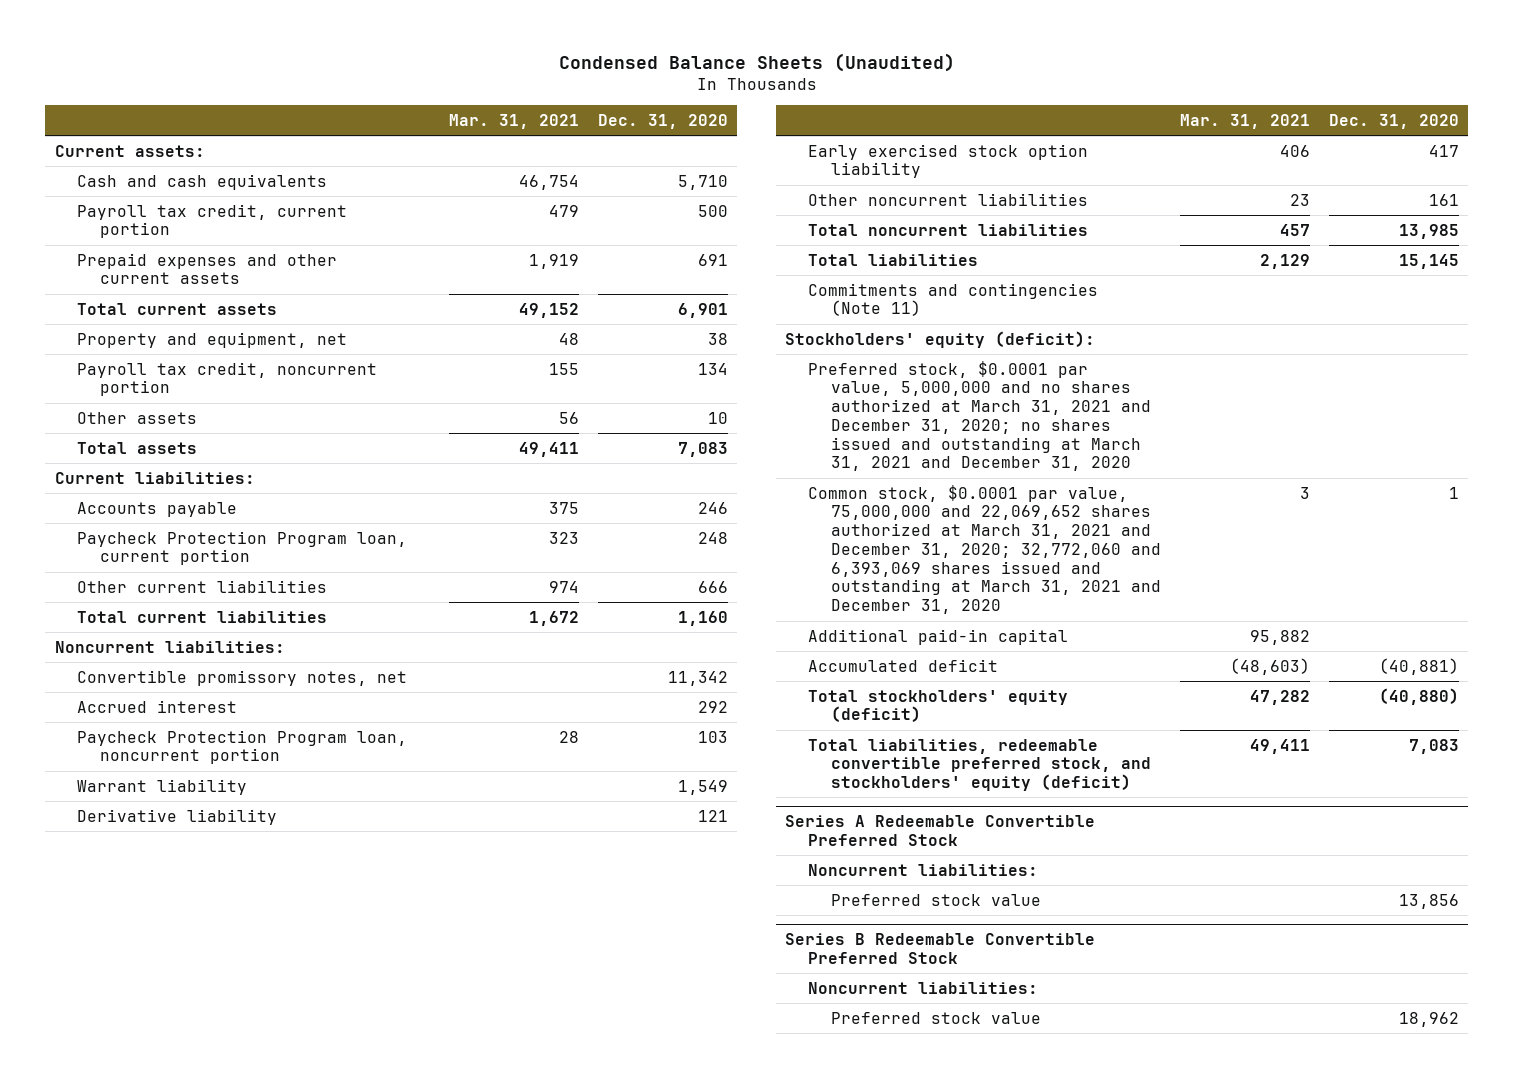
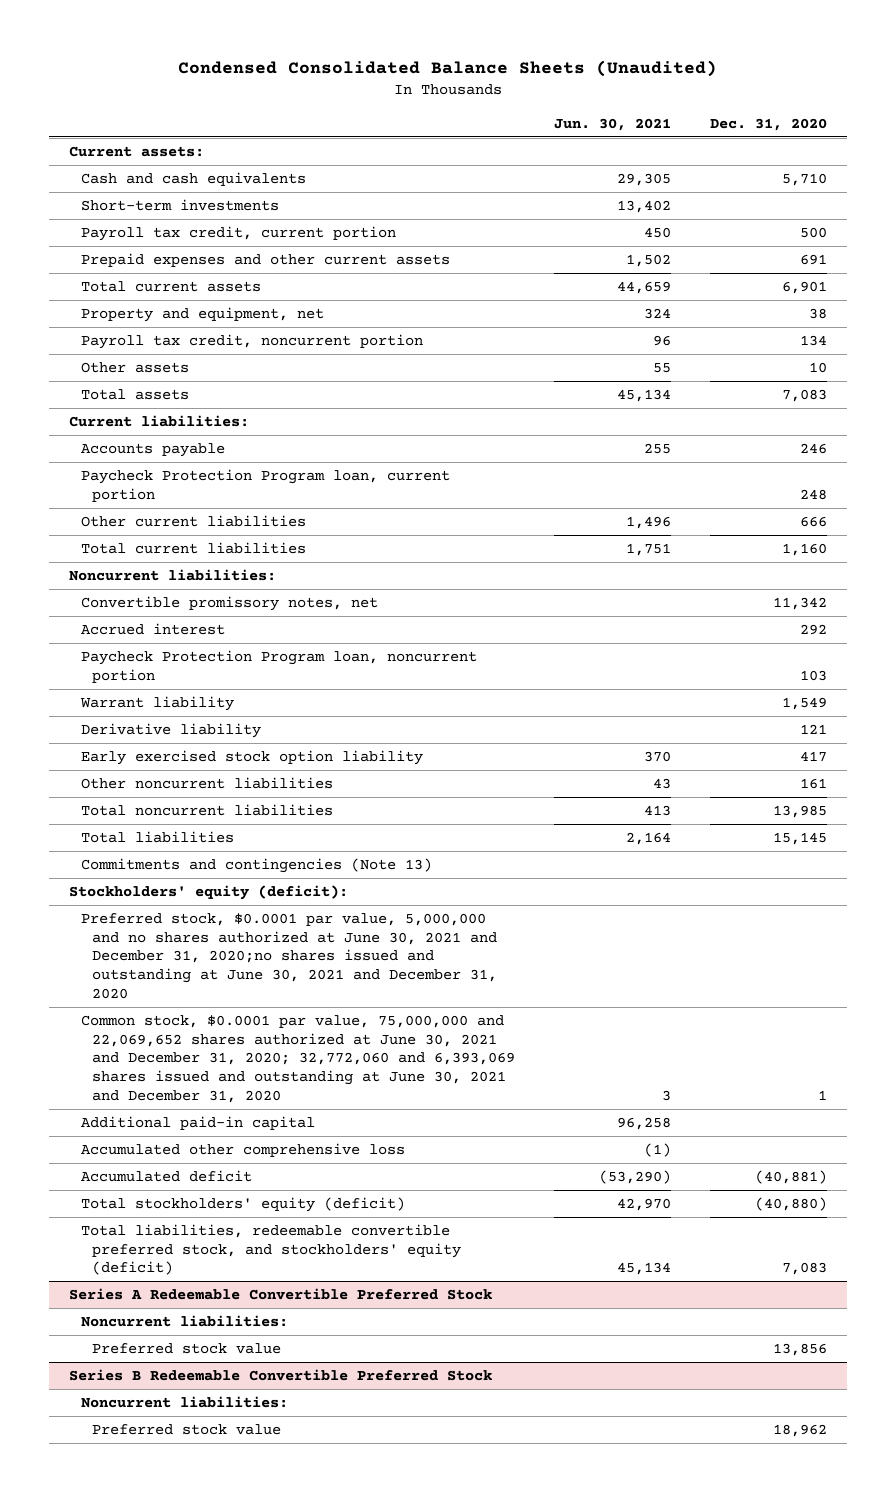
[558,53,955,73] Condensed Balance Sheets (Unaudited) -> [177,60,717,78] Condensed Consolidated Balance Sheets (Unaudited)
[449,113,580,129] Mar. 31, 2021 -> none
none -> [554,117,672,131] Jun. 30, 2021
none -> [80,198,279,211] Short-term investments
[808,282,1099,317] Commitments and contingencies (Note 11) -> [80,857,432,873] Commitments and contingencies (Note 13)
[808,360,1151,472] Preferred stock, $0.0001 par value, 5,000,000 and no shares authorized at March 31, 2021 and December 31, 2020; no shares issued and outstanding at March 31, 2021 and December 31, 2020 -> [80,912,498,999] Preferred stock, $0.0001 par value, 5,000,000 and no shares authorized at June 30, 2021 and December 31, 2020;no shares issued and outstanding at June 30, 2021 and December 31, 2020
[808,484,1161,615] Common stock, $0.0001 par value, 75,000,000 and 22,069,652 shares authorized at March 31, 2021 and December 31, 2020; 32,772,060 and 6,393,069 shares issued and outstanding at March 31, 2021 and December 31, 2020 -> [80,1014,516,1103] Common stock, $0.0001 par value, 75,000,000 and 22,069,652 shares authorized at June 30, 2021 and December 31, 2020; 32,772,060 and 6,393,069 shares issued and outstanding at June 30, 2021 and December 31, 2020
none -> [80,1142,405,1157] Accumulated other comprehensive loss

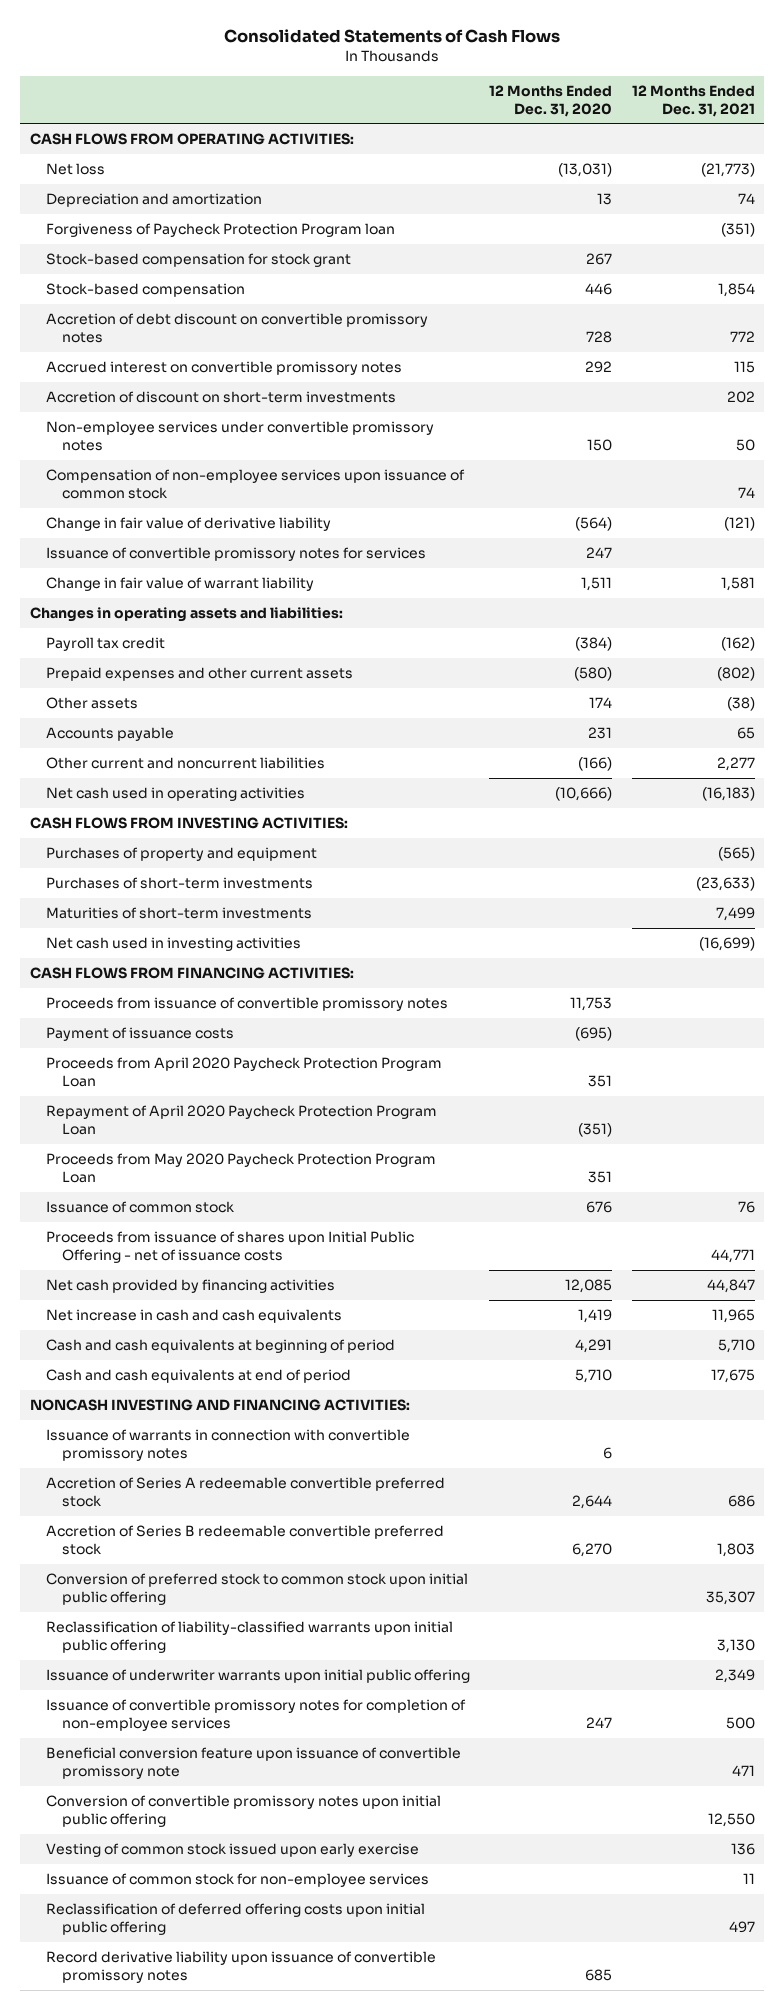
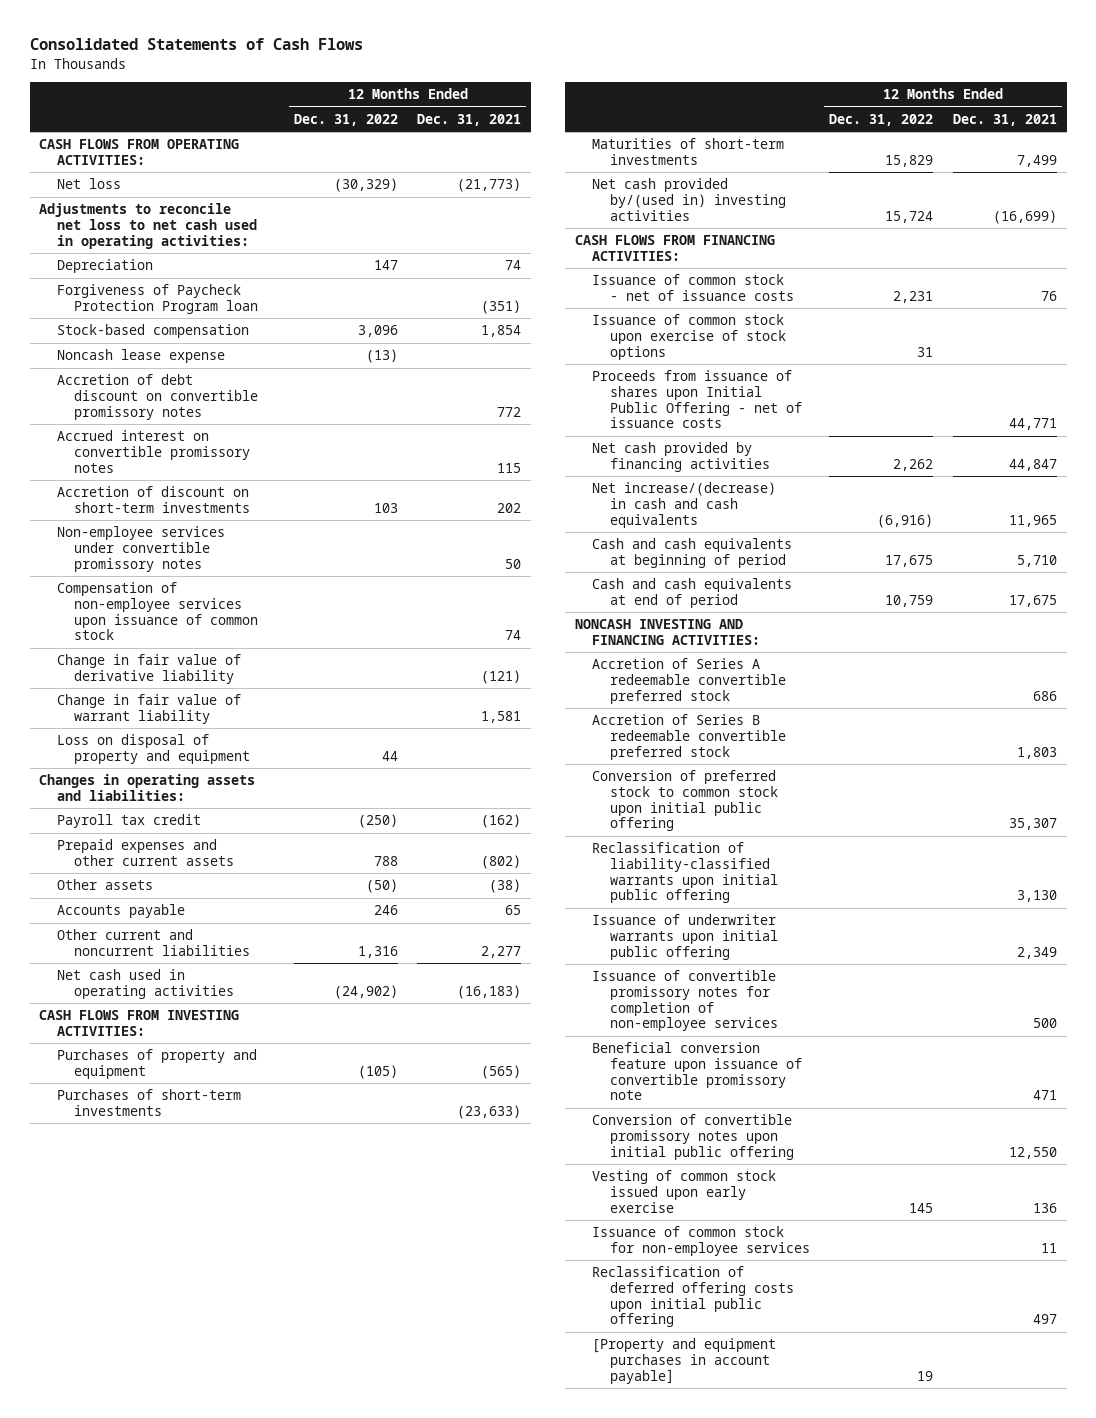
[489,84,613,117] 12 Months Ended Dec. 31, 2020 -> none
none -> [293,113,398,126] Dec. 31, 2022
[46,193,263,208] Depreciation and amortization -> none
none -> [39,203,257,249] Adjustments to reconcile net loss to net cash used in operating activities:
none -> [56,259,153,274] Depreciation
[46,253,352,268] Stock-based compensation for stock grant -> none
none -> [56,349,225,364] Noncash lease expense
[46,547,427,562] Issuance of convertible promissory notes for services -> none
none -> [56,734,251,764] Loss on disposal of property and equipment
[46,937,302,952] Net cash used in investing activities -> [592,178,786,221] Net cash provided by/(used in) investing activities
[46,997,449,1012] Proceeds from issuance of convertible promissory notes -> none
[46,1027,235,1042] Payment of issuance costs -> none
[46,1057,443,1088] Proceeds from April 2020 Paycheck Protection Program Loan -> none
[46,1105,438,1136] Repayment of April 2020 Paycheck Protection Program Loan -> none
[46,1153,437,1184] Proceeds from May 2020 Paycheck Protection Program Loan -> none
[46,1201,235,1214] Issuance of common stock -> [592,274,794,301] Issuance of common stock - net of issuance costs
none -> [592,314,786,360] Issuance of common stock upon exercise of stock options
[46,1309,343,1324] Net increase in cash and cash equivalents -> [592,482,777,528] Net increase/(decrease) in cash and cash equivalents
[46,1429,411,1462] Issuance of warrants in connection with convertible promissory notes -> none
[46,1951,437,1984] Record derivative liability upon issuance of convertible promissory notes -> none
none -> [592,1338,777,1384] [Property and equipment purchases in account payable]

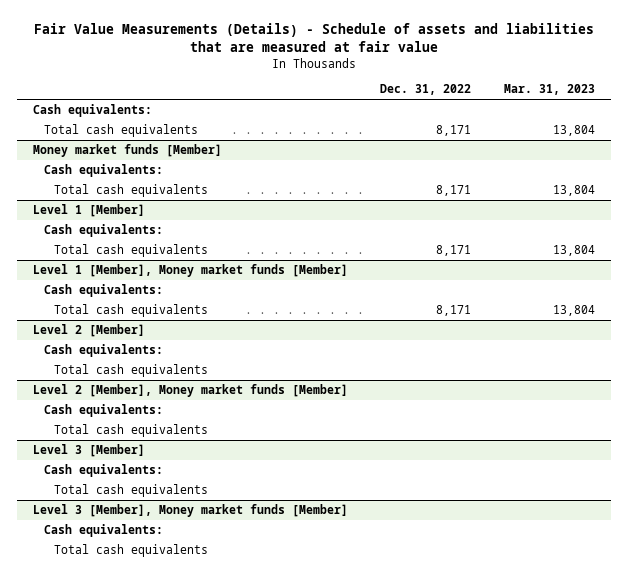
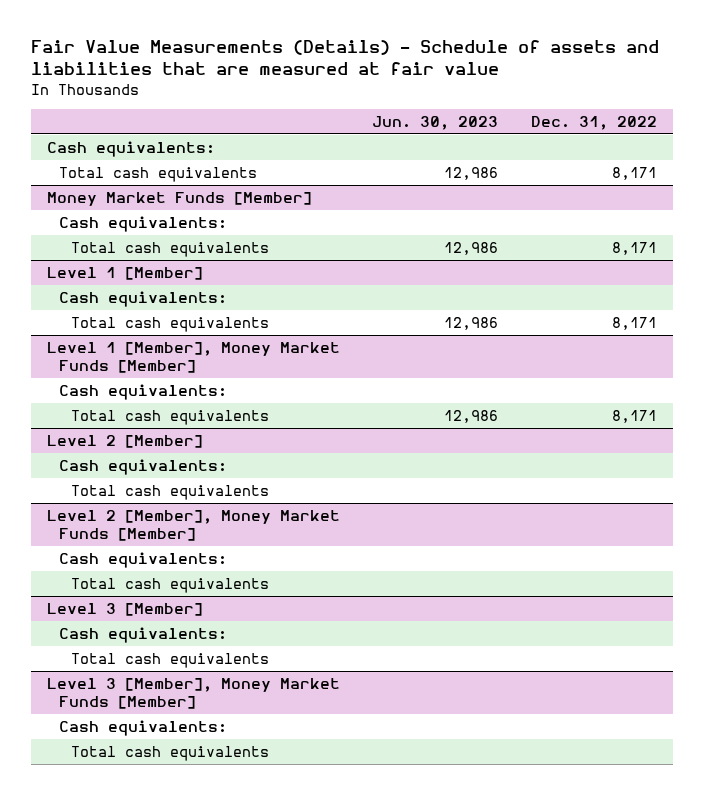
[503,84,595,96] Mar. 31, 2023 -> none
none -> [372,115,499,130] Jun. 30, 2023
[32,144,222,158] Money market funds [Member] -> [47,191,313,206] Money Market Funds [Member]
[32,264,348,278] Level 1 [Member], Money market funds [Member] -> [47,341,341,374] Level 1 [Member], Money Market Funds [Member]
[32,384,348,398] Level 2 [Member], Money market funds [Member] -> [47,509,341,542] Level 2 [Member], Money Market Funds [Member]
[32,504,348,518] Level 3 [Member], Money market funds [Member] -> [47,677,341,710] Level 3 [Member], Money Market Funds [Member]

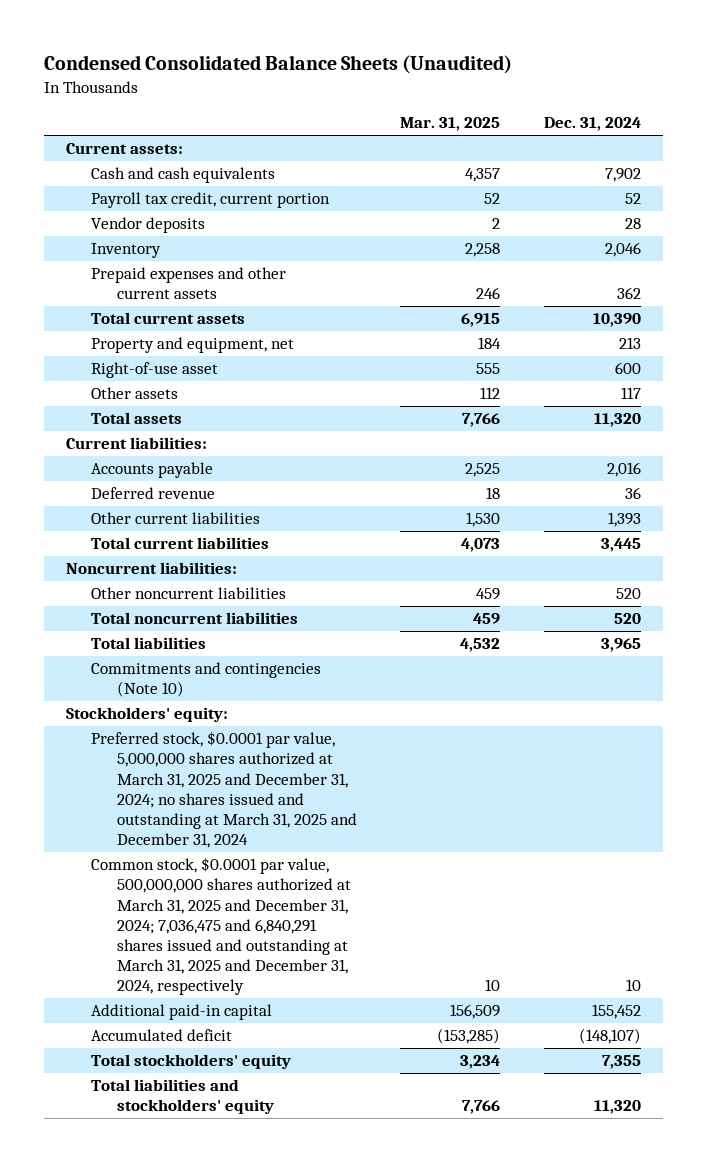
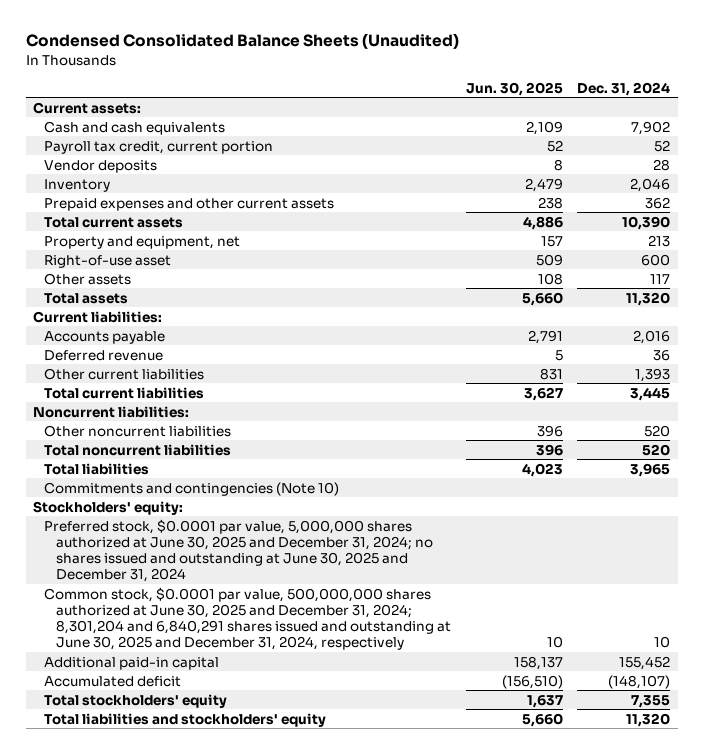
[400,117,501,132] Mar. 31, 2025 -> none
none -> [465,81,563,96] Jun. 30, 2025
[91,731,357,849] Preferred stock, $0.0001 par value, 5,000,000 shares authorized at March 31, 2025 and December 31, 2024; no shares issued and outstanding at March 31, 2025 and December 31, 2024 -> [44,518,433,583] Preferred stock, $0.0001 par value, 5,000,000 shares authorized at June 30, 2025 and December 31, 2024; no shares issued and outstanding at June 30, 2025 and December 31, 2024
[91,857,351,996] Common stock, $0.0001 par value, 500,000,000 shares authorized at March 31, 2025 and December 31, 2024; 7,036,475 and 6,840,291 shares issued and outstanding at March 31, 2025 and December 31, 2024, respectively -> [44,586,451,651] Common stock, $0.0001 par value, 500,000,000 shares authorized at June 30, 2025 and December 31, 2024; 8,301,204 and 6,840,291 shares issued and outstanding at June 30, 2025 and December 31, 2024, respectively

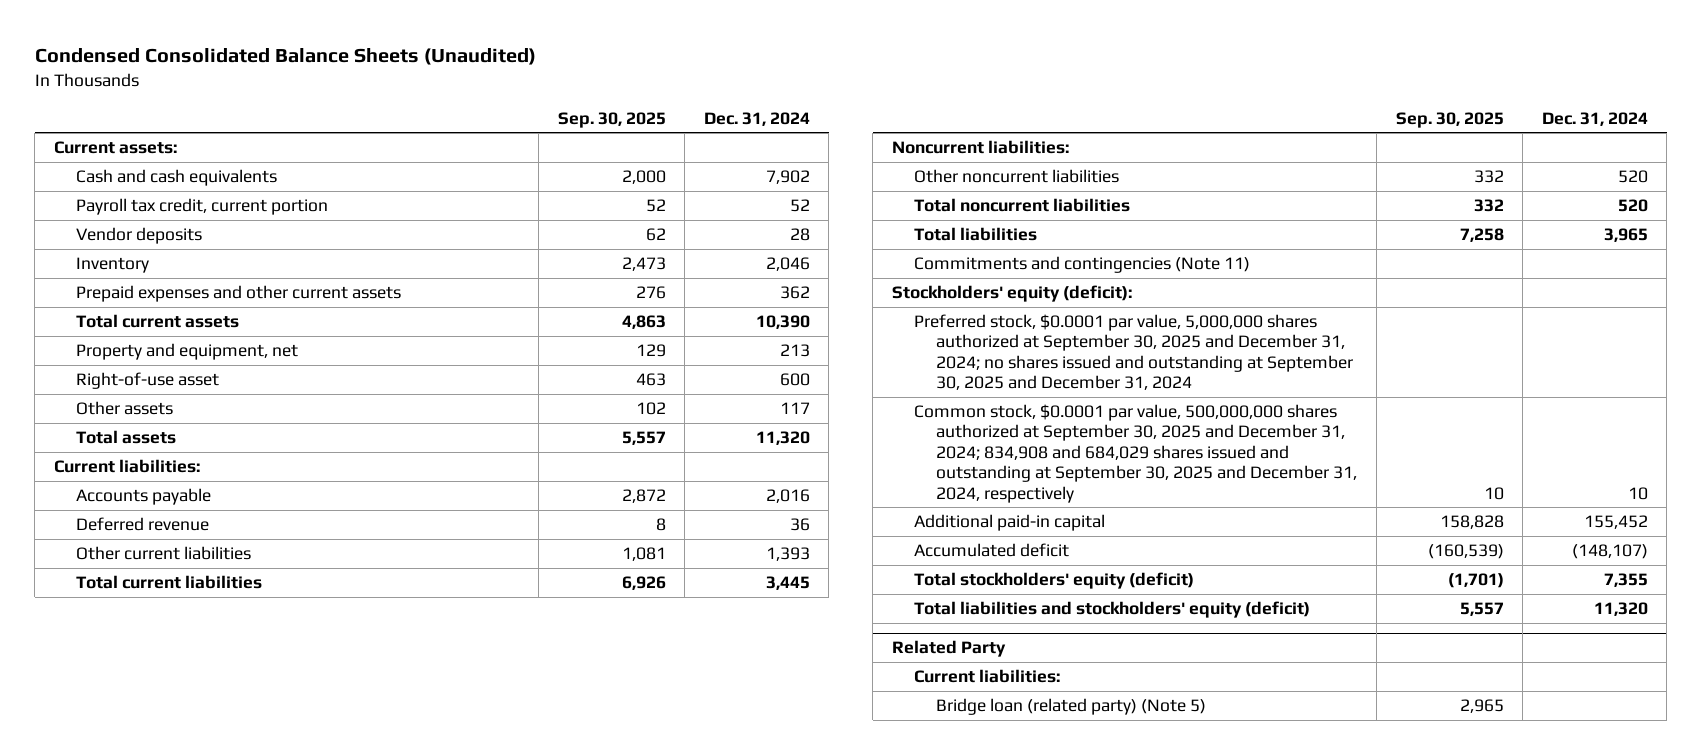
[465,81,563,96] Jun. 30, 2025 -> none
none -> [557,111,666,128] Sep. 30, 2025
[44,481,340,496] Commitments and contingencies (Note 10) -> [914,256,1251,274] Commitments and contingencies (Note 11)
[33,500,184,515] Stockholders' equity: -> [891,285,1132,303] Stockholders' equity (deficit):
[44,518,433,583] Preferred stock, $0.0001 par value, 5,000,000 shares authorized at June 30, 2025 and December 31, 2024; no shares issued and outstanding at June 30, 2025 and December 31, 2024 -> [914,314,1354,391] Preferred stock, $0.0001 par value, 5,000,000 shares authorized at September 30, 2025 and December 31, 2024; no shares issued and outstanding at September 30, 2025 and December 31, 2024
[44,586,451,651] Common stock, $0.0001 par value, 500,000,000 shares authorized at June 30, 2025 and December 31, 2024; 8,301,204 and 6,840,291 shares issued and outstanding at June 30, 2025 and December 31, 2024, respectively -> [914,404,1358,503] Common stock, $0.0001 par value, 500,000,000 shares authorized at September 30, 2025 and December 31, 2024; 834,908 and 684,029 shares issued and outstanding at September 30, 2025 and December 31, 2024, respectively
[44,693,228,708] Total stockholders' equity -> [914,572,1195,590] Total stockholders' equity (deficit)
[44,712,327,727] Total liabilities and stockholders' equity -> [914,601,1311,619] Total liabilities and stockholders' equity (deficit)
none -> [891,640,1006,658] Related Party
none -> [914,669,1061,684] Current liabilities:
none -> [936,698,1207,716] Bridge loan (related party) (Note 5)

